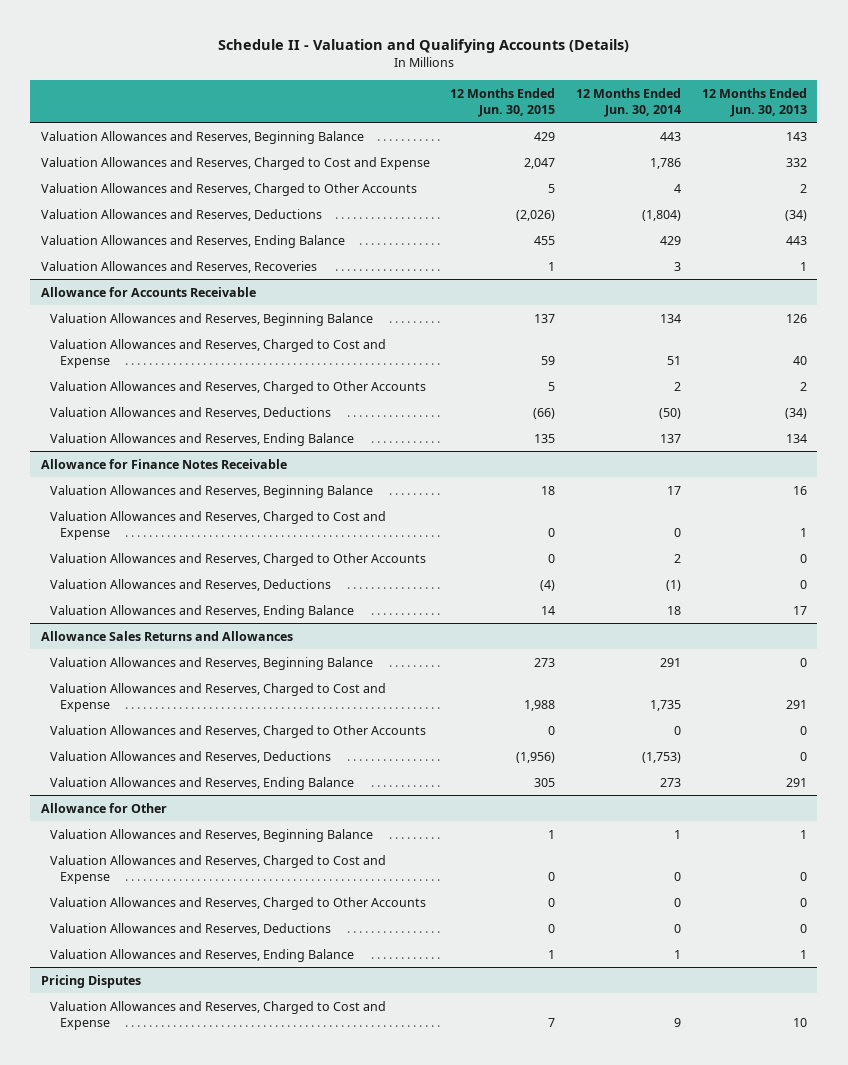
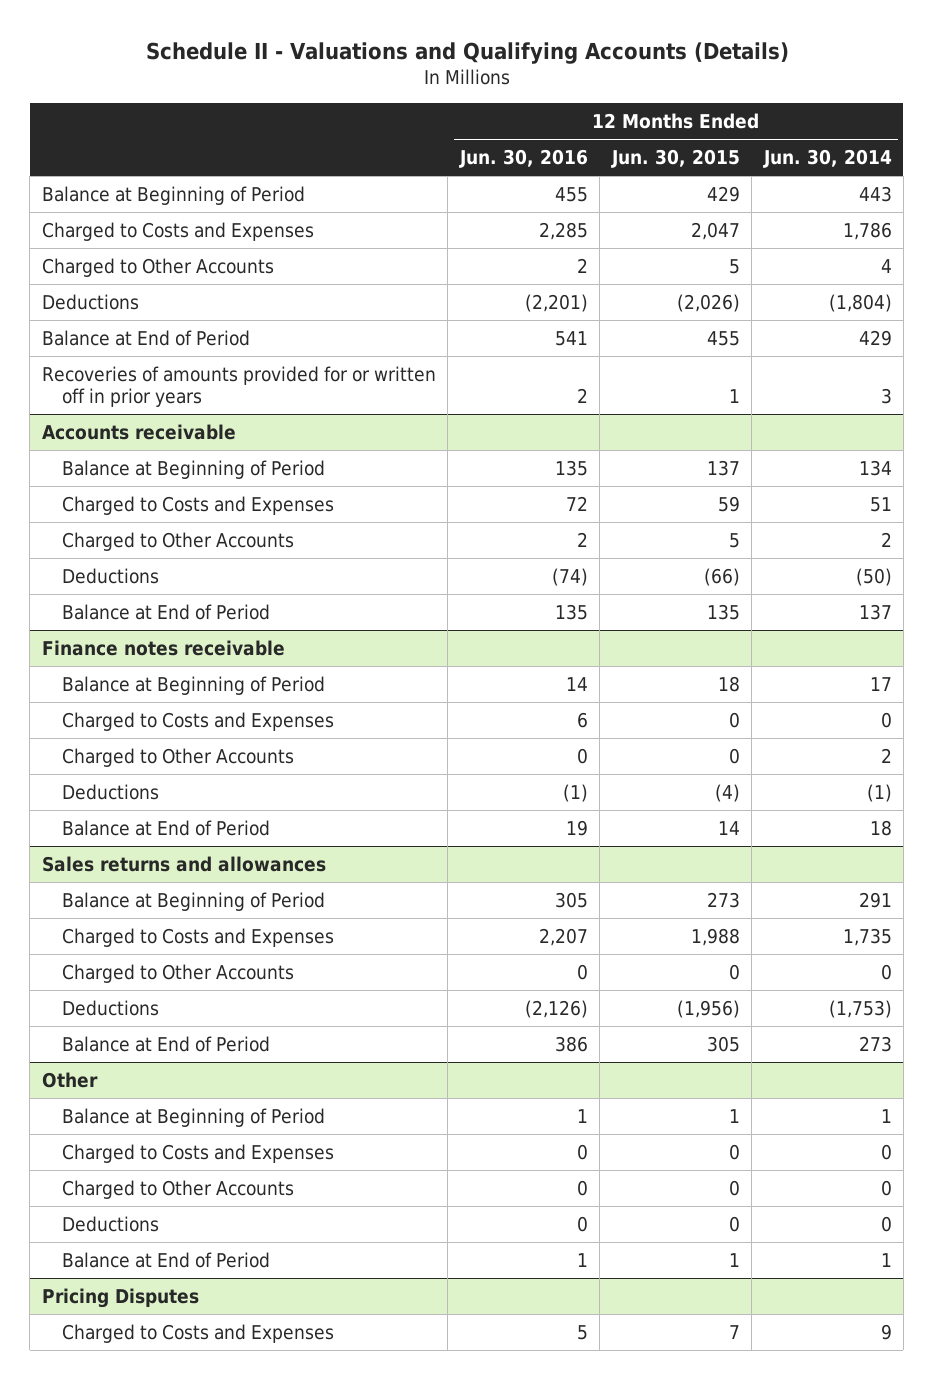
[217,39,629,54] Schedule II - Valuation and Qualifying Accounts (Details) -> [145,41,789,64] Schedule II - Valuations and Qualifying Accounts (Details)
[701,87,807,117] 12 Months Ended Jun. 30, 2013 -> none
none -> [458,149,588,169] Jun. 30, 2016
[40,130,364,144] Valuation Allowances and Reserves, Beginning Balance -> [41,185,305,205] Balance at Beginning of Period
[40,156,430,170] Valuation Allowances and Reserves, Charged to Cost and Expense -> [41,221,314,241] Charged to Costs and Expenses
[40,182,417,196] Valuation Allowances and Reserves, Charged to Other Accounts -> [41,257,274,277] Charged to Other Accounts
[40,208,322,221] Valuation Allowances and Reserves, Deductions -> [41,293,139,310] Deductions
[40,234,345,248] Valuation Allowances and Reserves, Ending Balance -> [41,329,250,346] Balance at End of Period
[40,260,317,273] Valuation Allowances and Reserves, Recoveries -> [41,365,436,407] Recoveries of amounts provided for or written off in prior years
[40,286,256,297] Allowance for Accounts Receivable -> [41,423,236,440] Accounts receivable
[50,312,374,326] Valuation Allowances and Reserves, Beginning Balance -> [61,459,325,479] Balance at Beginning of Period
[50,338,387,368] Valuation Allowances and Reserves, Charged to Cost and Expense -> [61,495,334,515] Charged to Costs and Expenses
[50,380,427,394] Valuation Allowances and Reserves, Charged to Other Accounts -> [61,531,294,551] Charged to Other Accounts
[50,406,332,419] Valuation Allowances and Reserves, Deductions -> [61,567,159,584] Deductions
[50,432,355,446] Valuation Allowances and Reserves, Ending Balance -> [61,603,270,620] Balance at End of Period
[40,458,287,469] Allowance for Finance Notes Receivable -> [41,639,285,656] Finance notes receivable
[50,484,374,498] Valuation Allowances and Reserves, Beginning Balance -> [61,675,325,695] Balance at Beginning of Period
[50,510,387,540] Valuation Allowances and Reserves, Charged to Cost and Expense -> [61,711,334,731] Charged to Costs and Expenses
[50,552,427,566] Valuation Allowances and Reserves, Charged to Other Accounts -> [61,747,294,767] Charged to Other Accounts
[50,578,332,591] Valuation Allowances and Reserves, Deductions -> [61,783,159,800] Deductions
[50,604,355,618] Valuation Allowances and Reserves, Ending Balance -> [61,819,270,836] Balance at End of Period
[40,630,293,641] Allowance Sales Returns and Allowances -> [41,855,326,872] Sales returns and allowances
[50,656,374,670] Valuation Allowances and Reserves, Beginning Balance -> [61,891,325,911] Balance at Beginning of Period
[50,682,387,712] Valuation Allowances and Reserves, Charged to Cost and Expense -> [61,927,334,947] Charged to Costs and Expenses
[50,724,427,738] Valuation Allowances and Reserves, Charged to Other Accounts -> [61,963,294,983] Charged to Other Accounts
[50,750,332,763] Valuation Allowances and Reserves, Deductions -> [61,999,159,1016] Deductions
[50,776,355,790] Valuation Allowances and Reserves, Ending Balance -> [61,1035,270,1052] Balance at End of Period
[40,802,167,813] Allowance for Other -> [41,1071,98,1088] Other
[50,828,374,842] Valuation Allowances and Reserves, Beginning Balance -> [61,1107,325,1127] Balance at Beginning of Period
[50,854,387,884] Valuation Allowances and Reserves, Charged to Cost and Expense -> [61,1143,334,1163] Charged to Costs and Expenses
[50,896,427,910] Valuation Allowances and Reserves, Charged to Other Accounts -> [61,1179,294,1199] Charged to Other Accounts
[50,922,332,935] Valuation Allowances and Reserves, Deductions -> [61,1215,159,1232] Deductions
[50,948,355,962] Valuation Allowances and Reserves, Ending Balance -> [61,1251,270,1268] Balance at End of Period
[50,1000,387,1030] Valuation Allowances and Reserves, Charged to Cost and Expense -> [61,1323,334,1343] Charged to Costs and Expenses

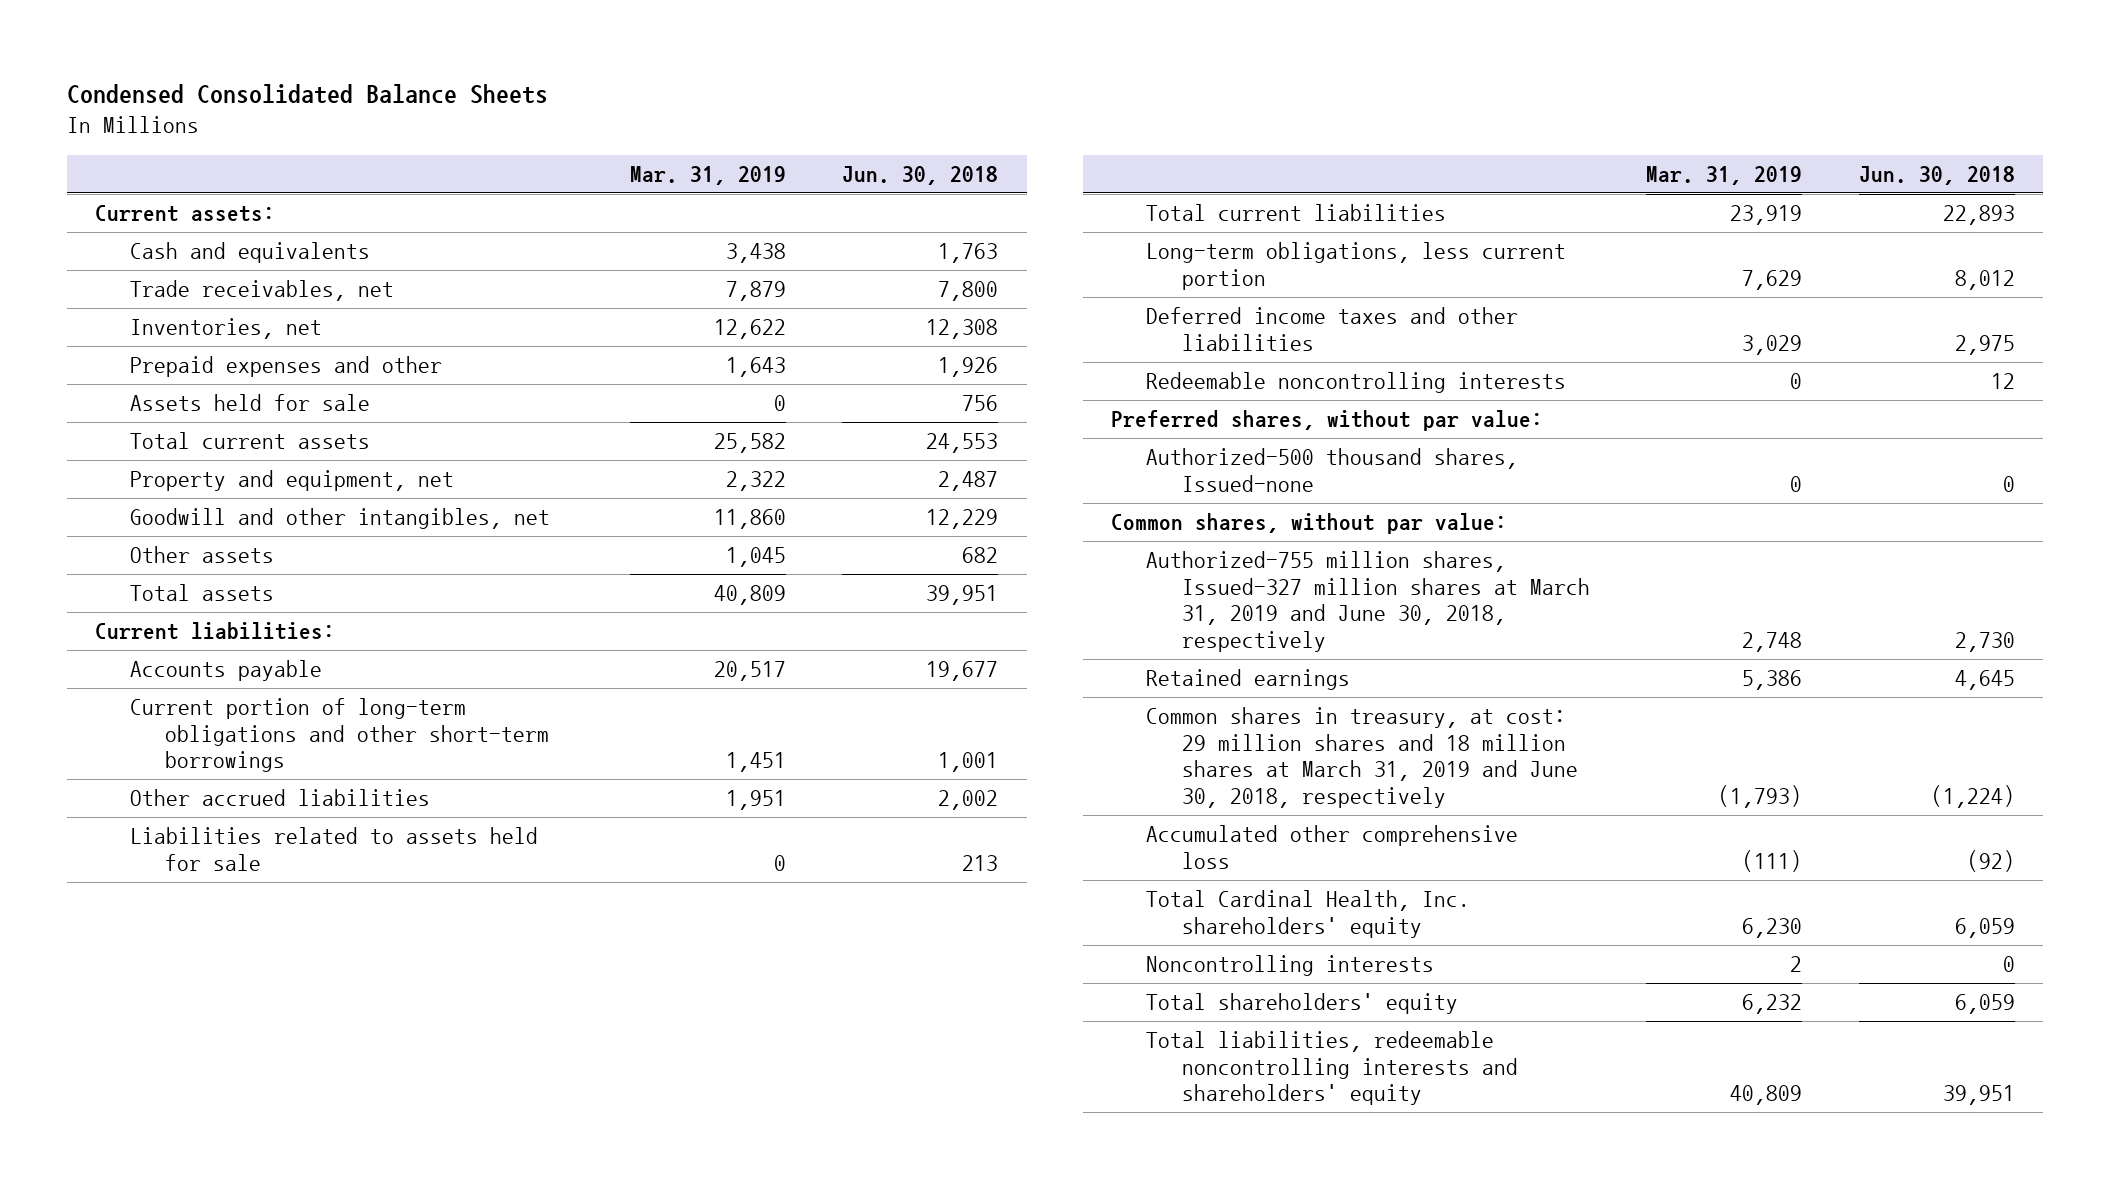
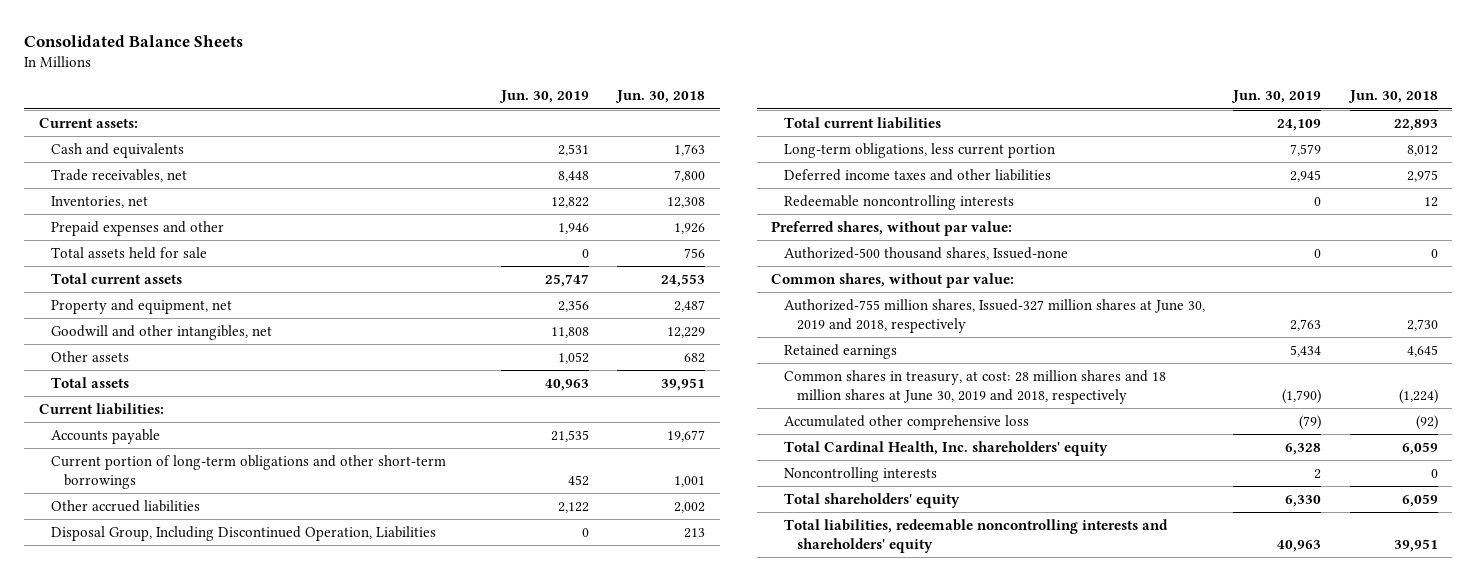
[66,83,548,104] Condensed Consolidated Balance Sheets -> [24,35,244,48] Consolidated Balance Sheets
[629,165,786,185] Mar. 31, 2019 -> none
none -> [498,90,589,104] Jun. 30, 2019
[129,394,370,412] Assets held for sale -> [51,246,208,259] Total assets held for sale
[129,827,538,871] Liabilities related to assets held for sale -> [51,525,437,541] Disposal Group, Including Discontinued Operation, Liabilities
[1146,551,1590,653] Authorized-755 million shares, Issued-327 million shares at March 31, 2019 and June 30, 2018, respectively -> [783,298,1205,333] Authorized-755 million shares, Issued-327 million shares at June 30, 2019 and 2018, respectively
[1146,707,1578,809] Common shares in treasury, at cost: 29 million shares and 18 million shares at March 31, 2019 and June 30, 2018, respectively -> [783,369,1166,404] Common shares in treasury, at cost: 28 million shares and 18 million shares at June 30, 2019 and 2018, respectively

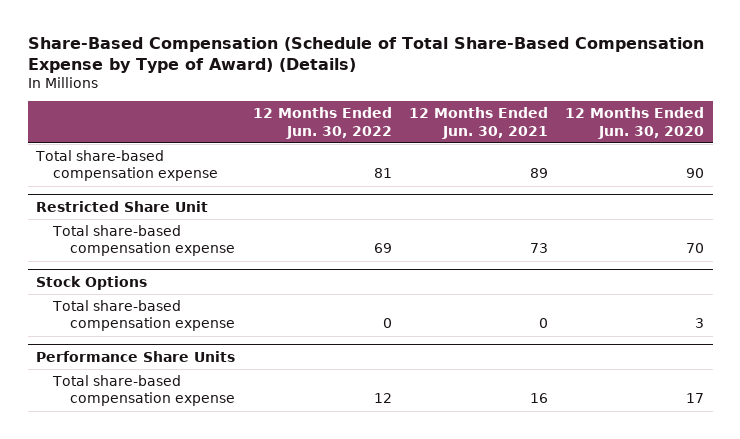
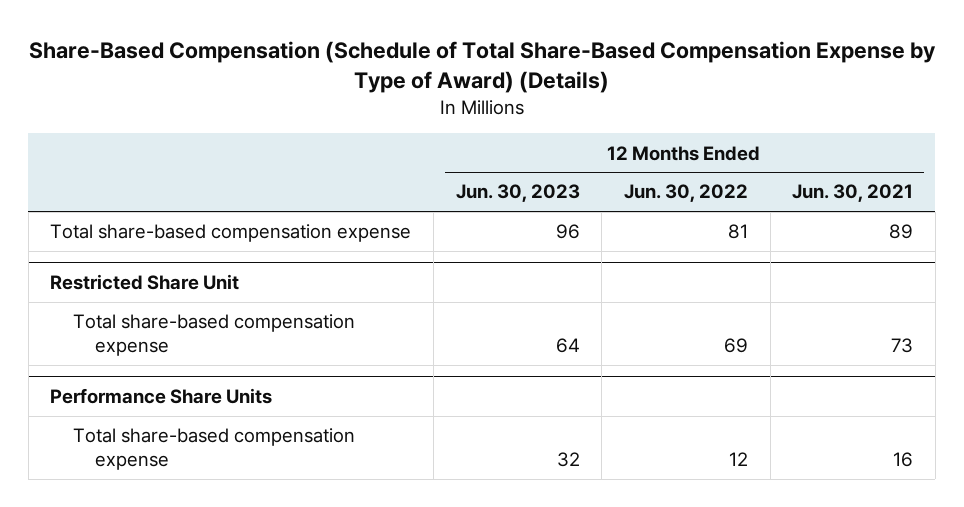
[565,107,705,139] 12 Months Ended Jun. 30, 2020 -> none
none -> [455,184,580,203] Jun. 30, 2023
[36,275,148,290] Stock Options -> none
[52,300,236,332] Total share-based compensation expense -> none

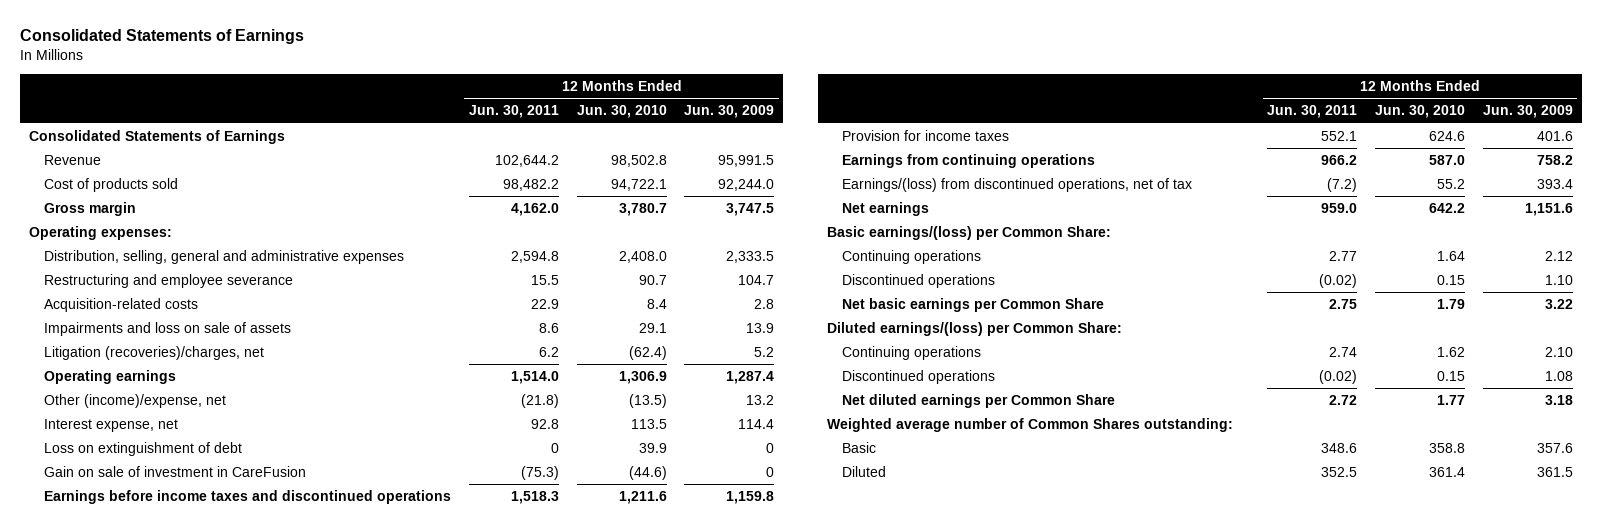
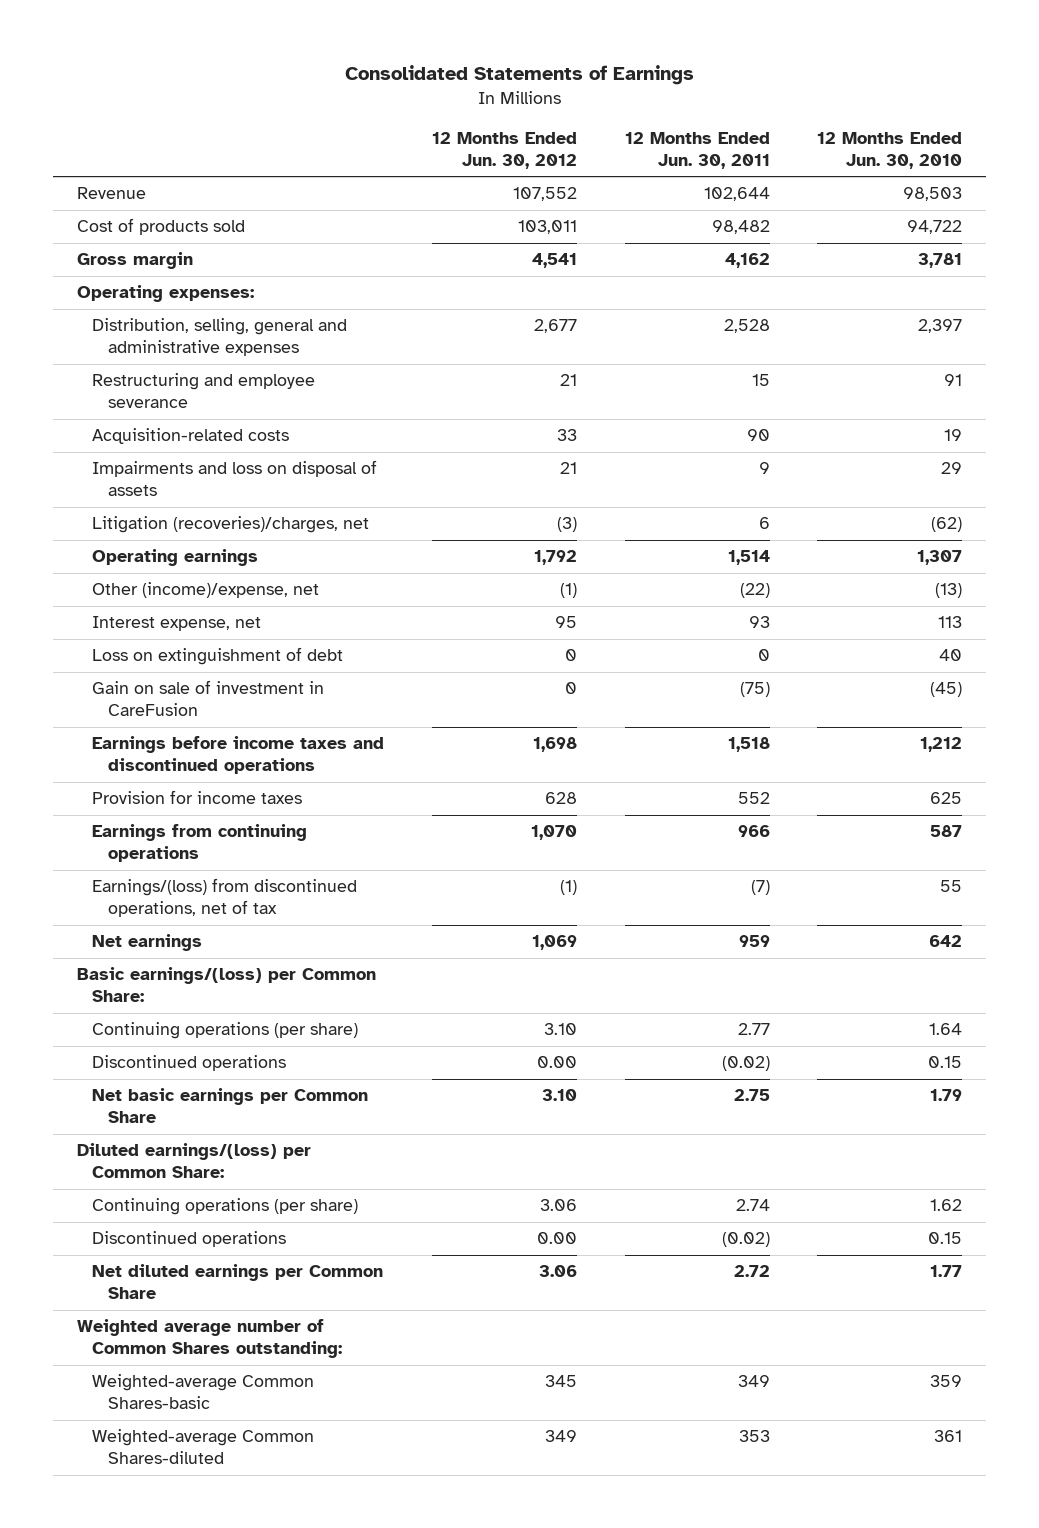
[684,105,775,119] Jun. 30, 2009 -> none
none -> [431,131,577,169] 12 Months Ended Jun. 30, 2012
[28,129,285,144] Consolidated Statements of Earnings -> none
[494,154,559,167] 102,644.2 -> [703,187,770,202] 102,644
[610,154,667,167] 98,502.8 -> [903,187,963,202] 98,503
[502,178,559,191] 98,482.2 -> [711,220,770,235] 98,482
[610,178,667,191] 94,722.1 -> [907,220,963,235] 94,722
[510,202,559,216] 4,162.0 -> [724,253,770,269] 4,162
[618,202,667,216] 3,780.7 -> [918,253,963,269] 3,781
[510,250,559,263] 2,594.8 -> [723,319,770,334] 2,528
[618,250,667,263] 2,408.0 -> [918,319,963,334] 2,397
[530,274,559,285] 15.5 -> [751,374,770,387] 15
[638,274,667,285] 90.7 -> [944,374,963,387] 91
[530,298,559,309] 22.9 -> [746,429,770,442] 90
[646,298,667,309] 8.4 -> [944,429,963,442] 19
[44,321,292,336] Impairments and loss on sale of assets -> [92,460,378,497] Impairments and loss on disposal of assets
[538,322,559,333] 8.6 -> [758,462,770,475] 9
[638,322,667,333] 29.1 -> [941,462,963,475] 29
[538,346,559,357] 6.2 -> [758,517,770,530] 6
[628,345,667,360] (62.4) -> [931,517,963,533] (62)
[510,370,559,384] 1,514.0 -> [727,550,770,566] 1,514
[618,370,667,384] 1,306.9 -> [917,550,963,566] 1,307
[520,393,559,408] (21.8) -> [739,583,770,599] (22)
[628,393,667,408] (13.5) -> [935,583,963,599] (13)
[530,418,559,429] 92.8 -> [748,616,770,629] 93
[630,418,667,429] 113.5 -> [938,616,963,629] 113
[638,442,667,453] 39.9 -> [939,649,963,662] 40
[520,465,559,480] (75.3) -> [739,682,770,698] (75)
[628,465,667,480] (44.6) -> [930,682,963,698] (45)
[510,490,559,504] 1,518.3 -> [727,737,770,753] 1,518
[618,490,667,504] 1,211.6 -> [920,737,963,753] 1,212
[1321,130,1358,141] 552.1 -> [737,792,770,805] 552
[1428,130,1465,141] 624.6 -> [930,792,963,805] 625
[1321,154,1358,165] 966.2 -> [737,825,770,838] 966
[1428,154,1465,165] 587.0 -> [930,825,963,838] 587
[1327,177,1358,192] (7.2) -> [750,880,770,896] (7)
[1436,178,1465,189] 55.2 -> [940,880,963,893] 55
[1321,202,1358,213] 959.0 -> [738,935,770,948] 959
[1428,202,1465,213] 642.2 -> [929,935,963,948] 642
[842,249,982,264] Continuing operations -> [92,1022,359,1040] Continuing operations (per share)
[842,345,982,360] Continuing operations -> [92,1198,359,1216] Continuing operations (per share)
[842,441,877,453] Basic -> [92,1374,315,1410] Weighted-average Common Shares-basic
[1321,442,1358,453] 348.6 -> [737,1375,770,1388] 349
[1428,442,1465,453] 358.8 -> [930,1375,963,1388] 359
[842,465,887,477] Diluted -> [92,1429,315,1465] Weighted-average Common Shares-diluted
[1321,466,1358,477] 352.5 -> [738,1430,770,1443] 353
[1428,466,1465,477] 361.4 -> [934,1430,963,1443] 361

